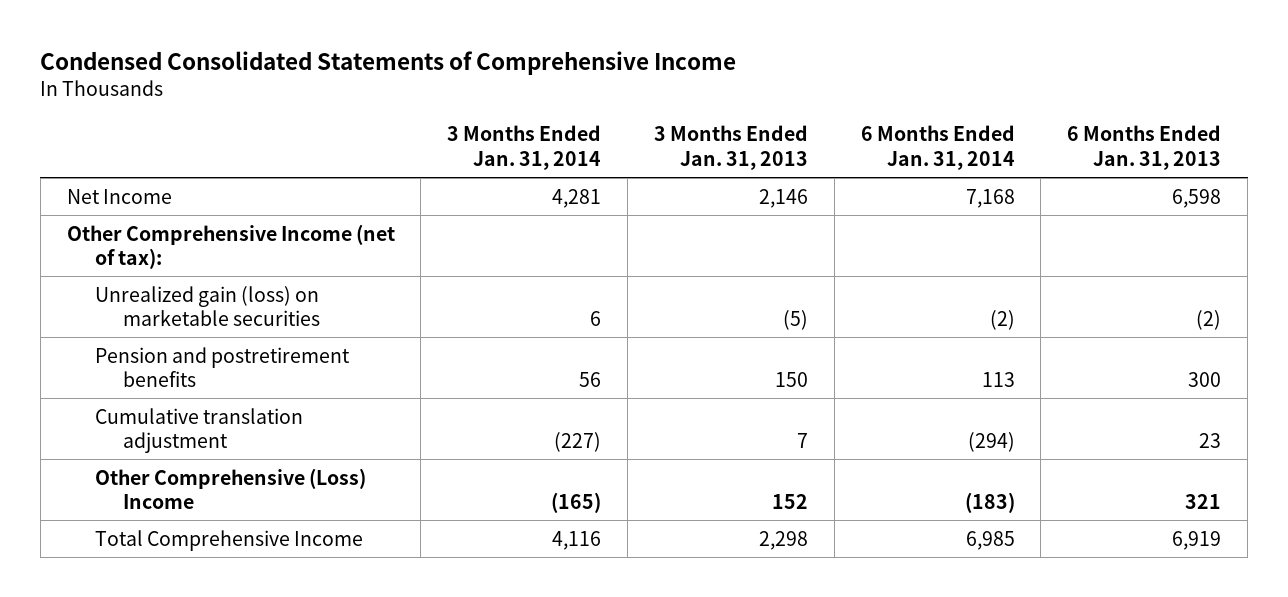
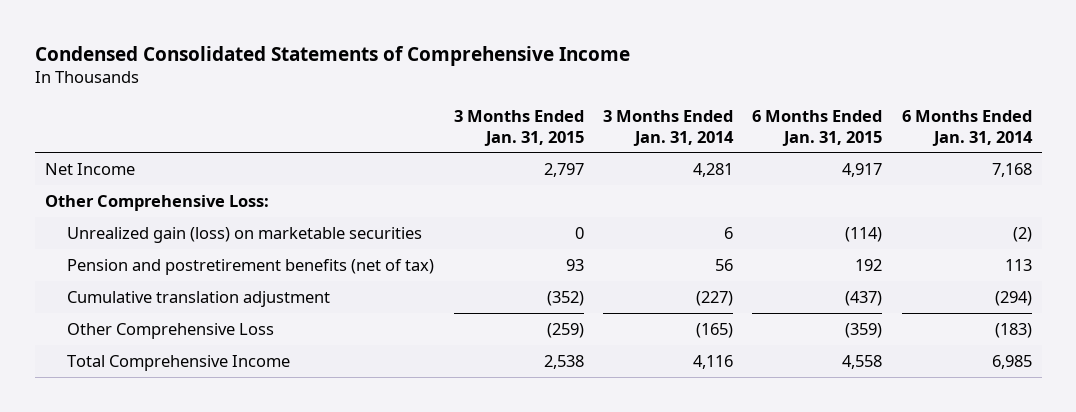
[653,125,808,170] 3 Months Ended Jan. 31, 2013 -> none
[1067,125,1222,170] 6 Months Ended Jan. 31, 2013 -> none
none -> [453,109,584,146] 3 Months Ended Jan. 31, 2015
none -> [752,109,883,146] 6 Months Ended Jan. 31, 2015
[66,223,395,270] Other Comprehensive Income (net of tax): -> [44,194,269,211] Other Comprehensive Loss:
[94,346,350,388] Pension and postretirement benefits -> [67,258,435,275] Pension and postretirement benefits (net of tax)
[94,467,366,510] Other Comprehensive (Loss) Income -> [67,322,275,339] Other Comprehensive Loss

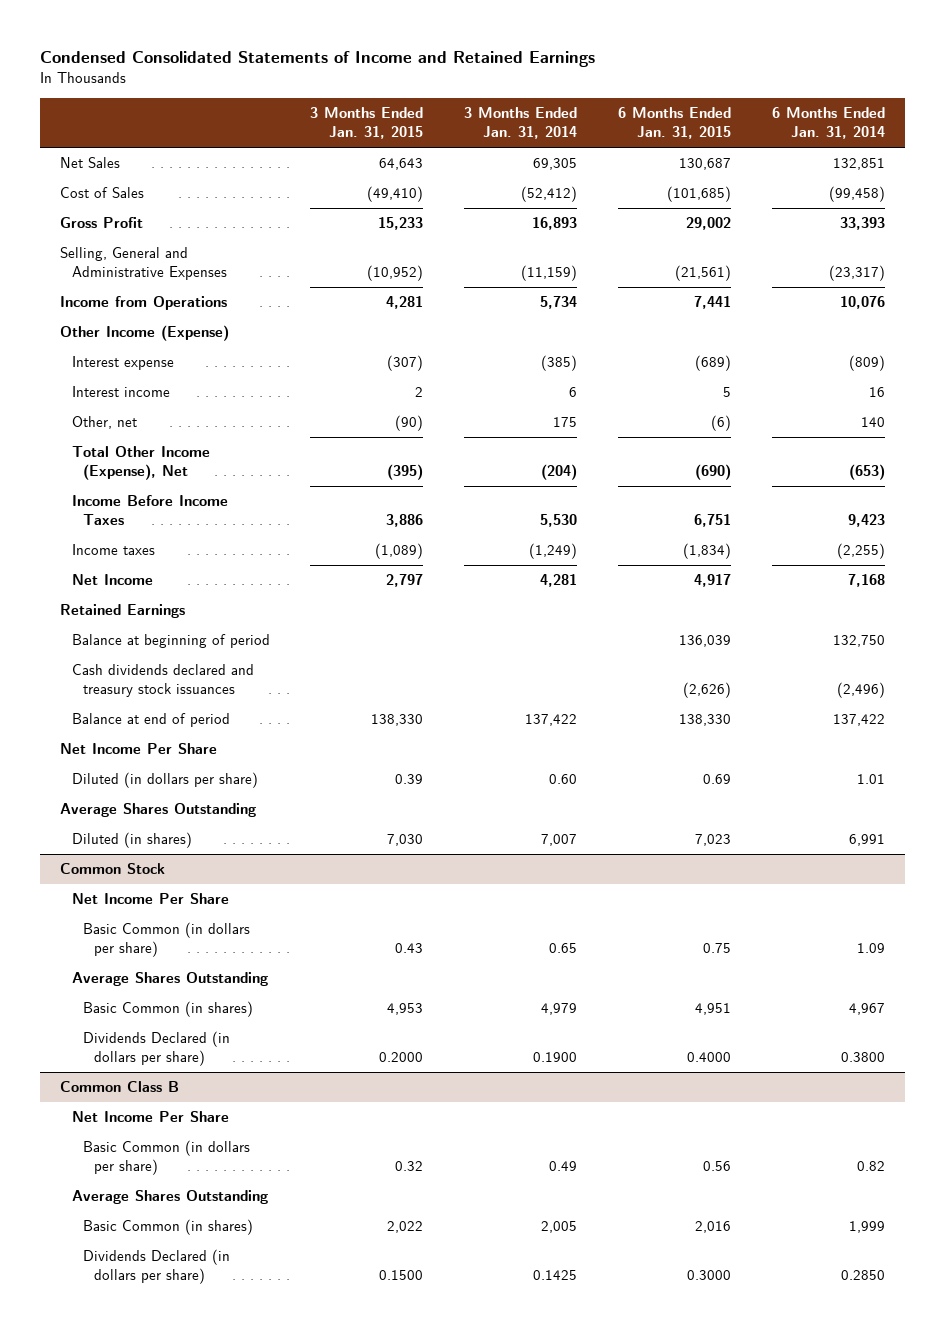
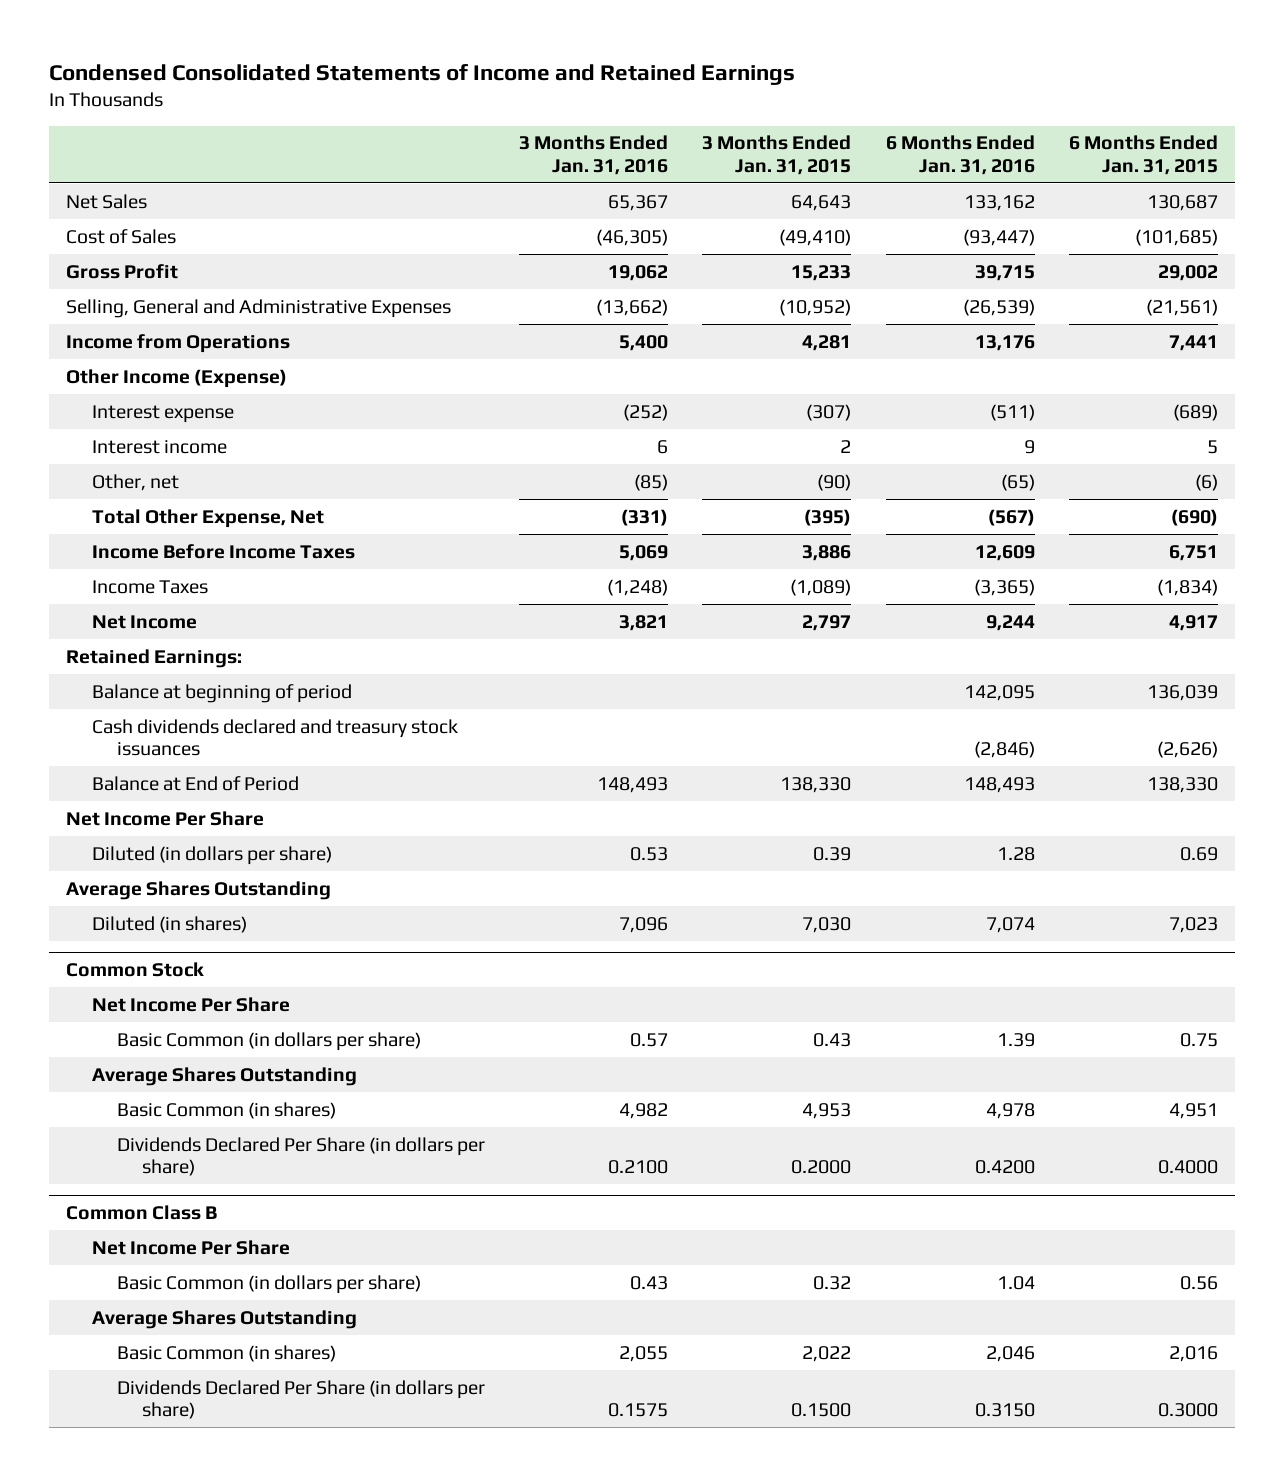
[464,107,578,140] 3 Months Ended Jan. 31, 2014 -> none
[771,107,885,140] 6 Months Ended Jan. 31, 2014 -> none
none -> [519,135,669,175] 3 Months Ended Jan. 31, 2016
none -> [885,135,1035,175] 6 Months Ended Jan. 31, 2016
[71,446,210,481] Total Other Income (Expense), Net -> [91,508,324,528] Total Other Expense, Net
[71,544,155,556] Income taxes -> [91,579,208,594] Income Taxes
[60,604,186,619] Retained Earnings -> [66,648,243,668] Retained Earnings:
[71,713,230,728] Balance at end of period -> [91,775,299,791] Balance at End of Period
[82,1031,230,1067] Dividends Declared (in dollars per share) -> [116,1136,485,1177] Dividends Declared Per Share (in dollars per share)
[82,1249,230,1285] Dividends Declared (in dollars per share) -> [116,1379,485,1420] Dividends Declared Per Share (in dollars per share)

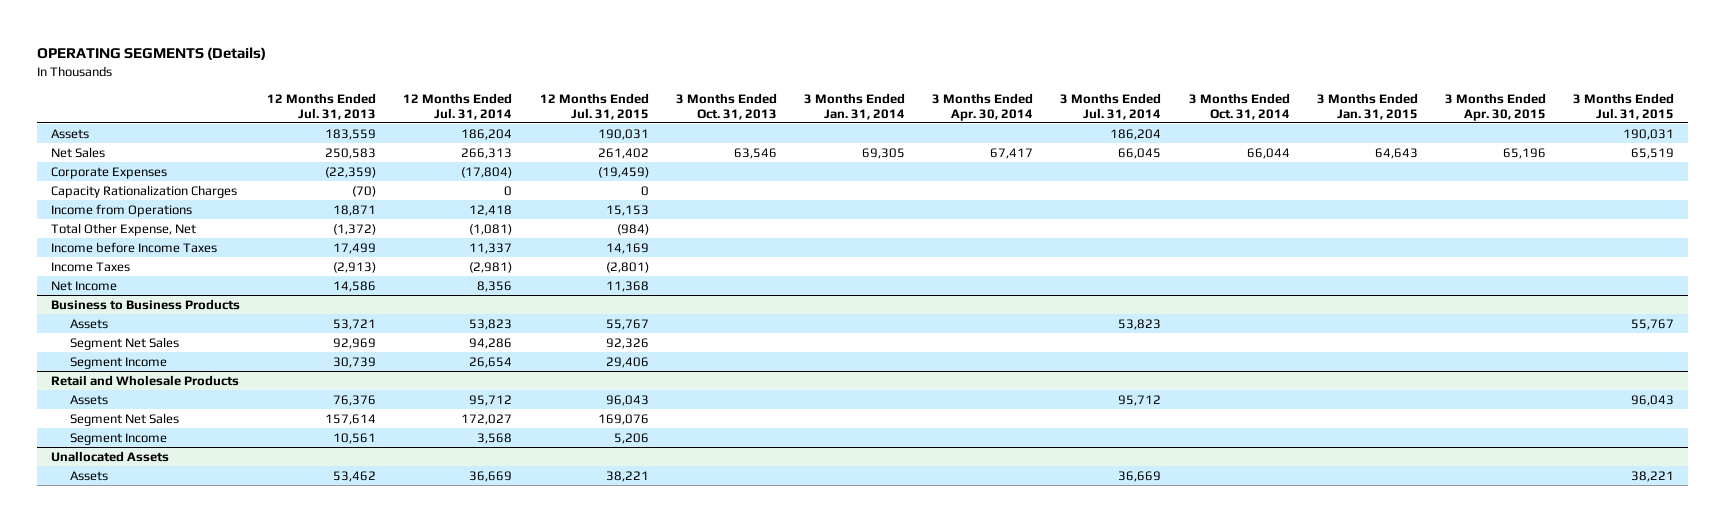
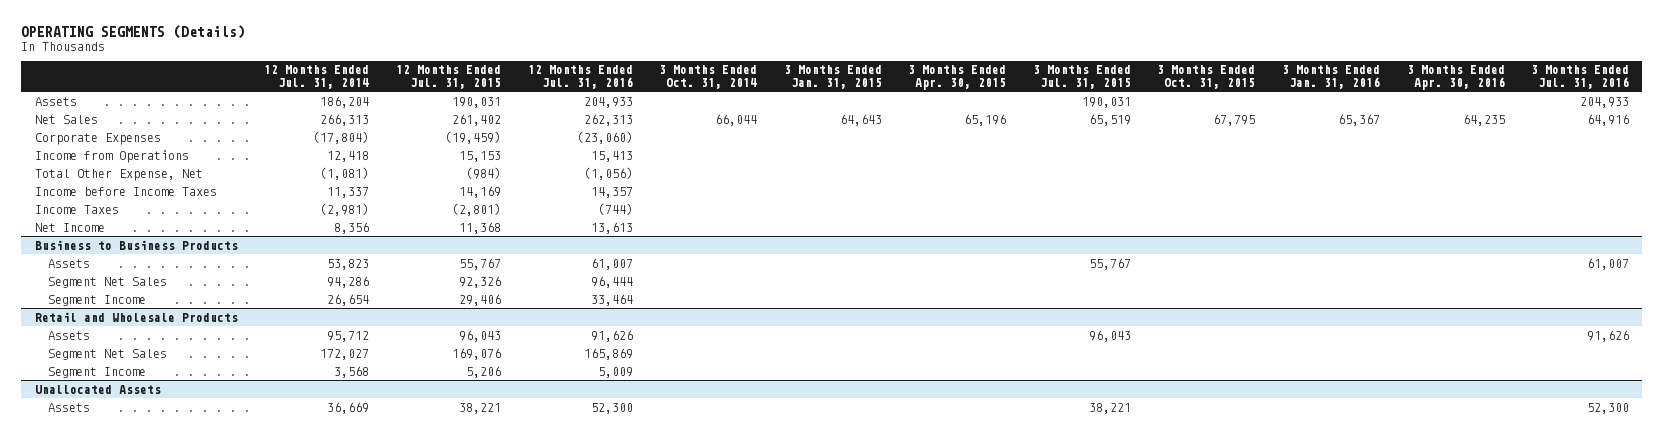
[267,92,377,120] 12 Months Ended Jul. 31, 2013 -> none
[675,92,777,120] 3 Months Ended Oct. 31, 2013 -> none
[804,92,906,120] 3 Months Ended Jan. 31, 2014 -> none
[932,92,1034,121] 3 Months Ended Apr. 30, 2014 -> none
[1060,92,1162,120] 3 Months Ended Jul. 31, 2014 -> none
none -> [527,65,633,89] 12 Months Ended Jul. 31, 2016
none -> [1157,65,1256,89] 3 Months Ended Oct. 31, 2015
none -> [1282,65,1381,89] 3 Months Ended Jan. 31, 2016
none -> [1406,65,1505,90] 3 Months Ended Apr. 30, 2016
none -> [1531,65,1630,89] 3 Months Ended Jul. 31, 2016
[50,184,237,198] Capacity Rationalization Charges -> none

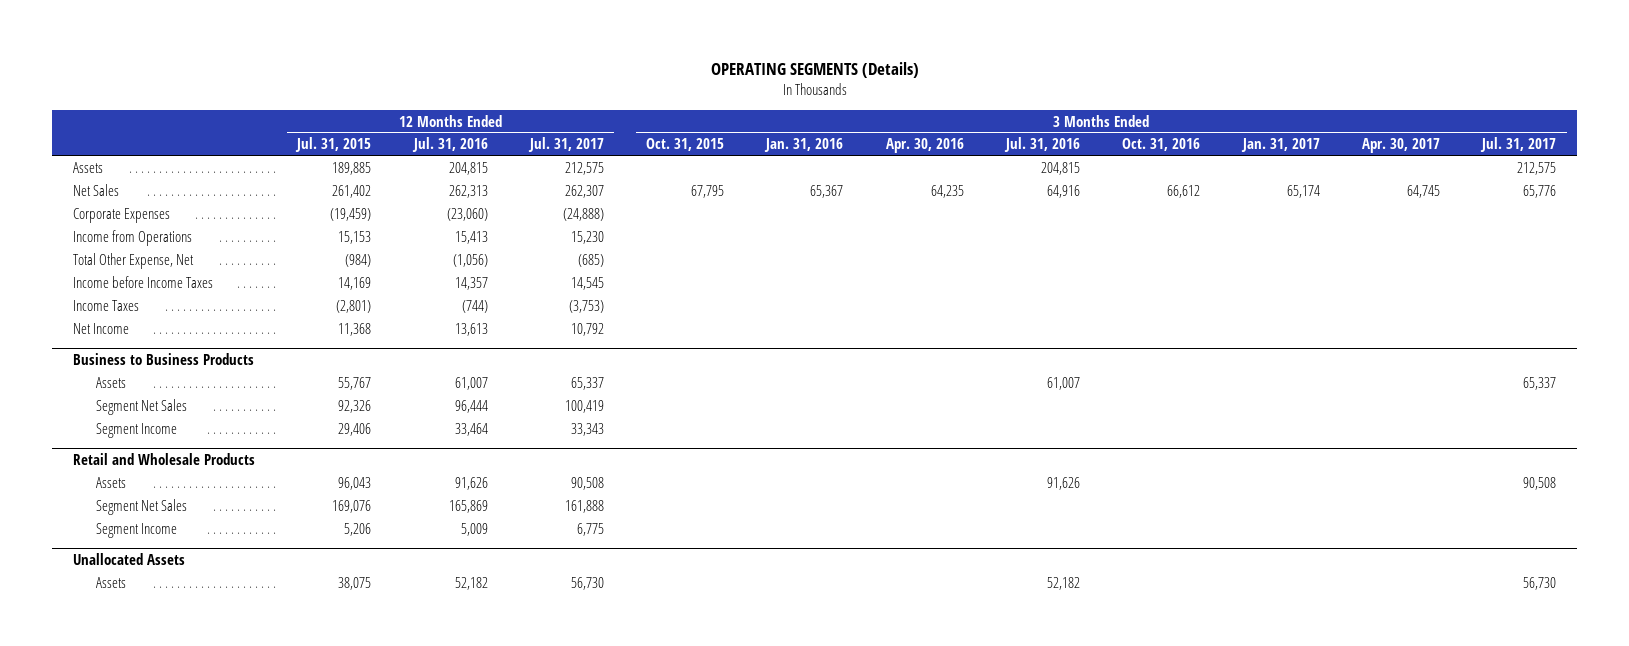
[264,65,370,89] 12 Months Ended Jul. 31, 2014 -> none
[659,65,758,89] 3 Months Ended Oct. 31, 2014 -> none
[783,65,882,89] 3 Months Ended Jan. 31, 2015 -> none
[908,65,1007,90] 3 Months Ended Apr. 30, 2015 -> none
[1032,65,1131,89] 3 Months Ended Jul. 31, 2015 -> none
none -> [527,137,604,153] Jul. 31, 2017
none -> [1122,138,1201,152] Oct. 31, 2016
none -> [1240,138,1320,153] Jan. 31, 2017
none -> [1361,138,1440,154] Apr. 30, 2017
none -> [1480,137,1557,153] Jul. 31, 2017
[451,96,501,108] 190,031 -> [332,161,372,175] 189,885
[583,96,633,108] 204,933 -> [448,161,488,175] 204,815
[1580,96,1630,108] 204,933 -> [1040,161,1080,175] 204,815
[458,402,501,414] 38,221 -> [338,576,372,590] 38,075
[590,402,633,414] 52,300 -> [454,576,488,590] 52,182
[1587,402,1630,414] 52,300 -> [1046,576,1080,590] 52,182

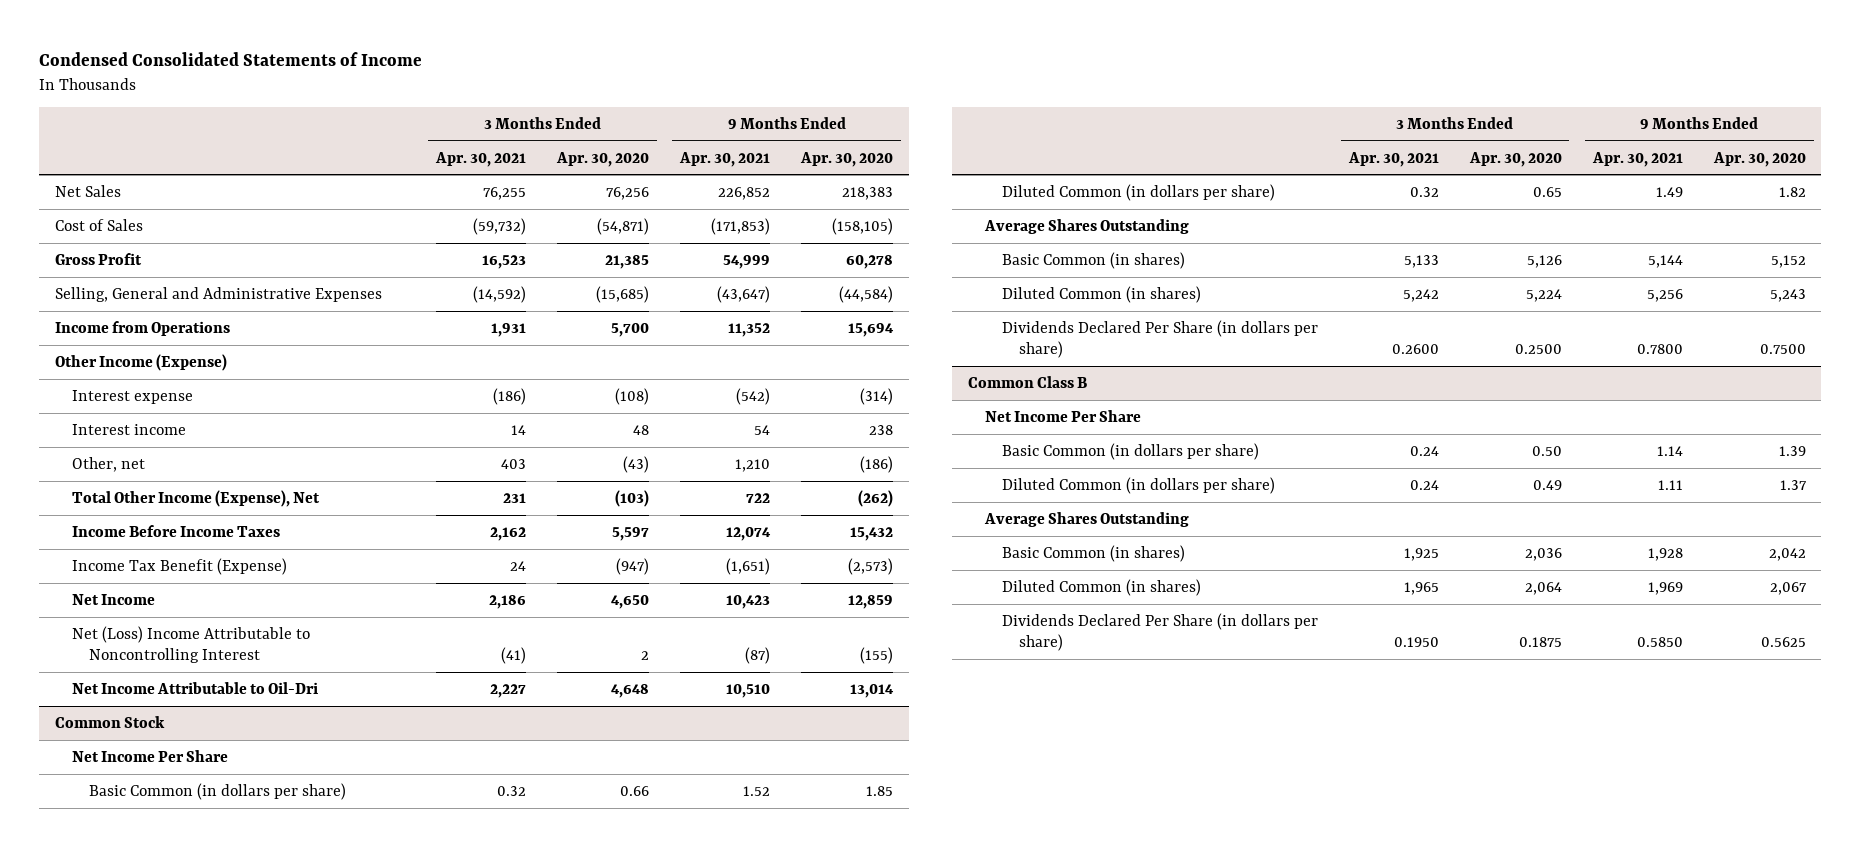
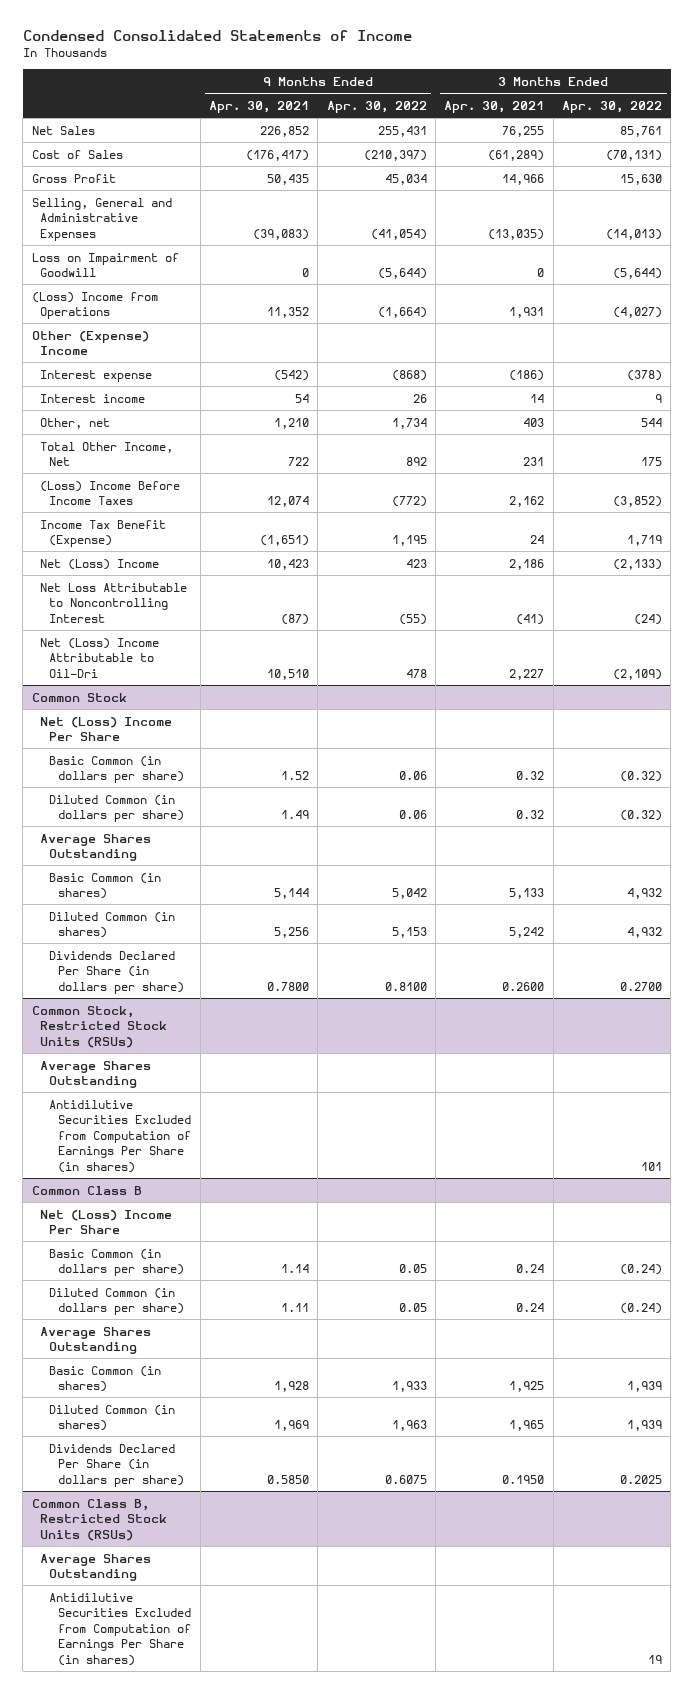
[556,151,650,167] Apr. 30, 2020 -> none
[800,151,894,167] Apr. 30, 2020 -> none
none -> [326,100,427,113] Apr. 30, 2022
none -> [562,100,663,113] Apr. 30, 2022
[472,217,526,235] (59,732) -> [488,149,545,161] (61,289)
[711,217,771,235] (171,853) -> [246,149,310,161] (176,417)
[481,254,526,269] 16,523 -> [502,173,545,185] 14,966
[723,254,771,269] 54,999 -> [267,173,310,185] 50,435
[472,285,526,303] (14,592) -> [488,228,545,240] (13,035)
[717,285,771,303] (43,647) -> [253,228,310,240] (39,083)
none -> [31,252,179,278] Loss on Impairment of Goodwill
[54,320,230,336] Income from Operations -> [31,291,158,320] (Loss) Income from Operations
[54,353,227,371] Other Income (Expense) -> [31,330,149,356] Other (Expense) Income
[71,489,320,507] Total Other Income (Expense), Net -> [40,441,174,467] Total Other Income, Net
[71,524,280,537] Income Before Income Taxes -> [40,480,181,506] (Loss) Income Before Income Taxes
[71,593,155,605] Net Income -> [40,558,160,570] Net (Loss) Income
[71,625,310,664] Net (Loss) Income Attributable to Noncontrolling Interest -> [40,582,188,623] Net Loss Attributable to Noncontrolling Interest
[71,681,318,694] Net Income Attributable to Oil-Dri -> [40,637,160,678] Net (Loss) Income Attributable to Oil-Dri
[71,749,228,762] Net Income Per Share -> [40,716,173,742] Net (Loss) Income Per Share
none -> [31,1005,168,1048] Common Stock, Restricted Stock Units (RSUs)
none -> [40,1060,152,1089] Average Shares Outstanding
none -> [49,1099,192,1173] Antidilutive Securities Excluded from Computation of Earnings Per Share (in shares)
[984,409,1141,422] Net Income Per Share -> [40,1209,173,1235] Net (Loss) Income Per Share
none -> [31,1498,168,1541] Common Class B, Restricted Stock Units (RSUs)
none -> [40,1553,152,1582] Average Shares Outstanding
none -> [49,1592,192,1666] Antidilutive Securities Excluded from Computation of Earnings Per Share (in shares)

